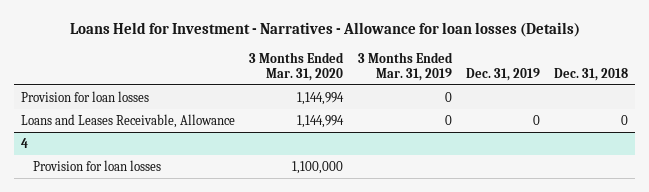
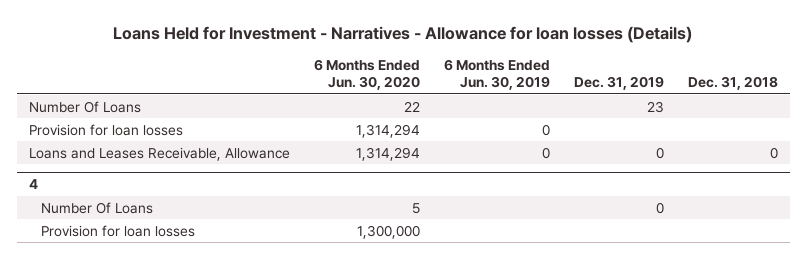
[249,51,345,81] 3 Months Ended Mar. 31, 2020 -> none
[357,51,453,81] 3 Months Ended Mar. 31, 2019 -> none
none -> [313,58,420,90] 6 Months Ended Jun. 30, 2020
none -> [443,58,550,90] 6 Months Ended Jun. 30, 2019
none -> [28,100,141,113] Number Of Loans
none -> [40,201,153,214] Number Of Loans

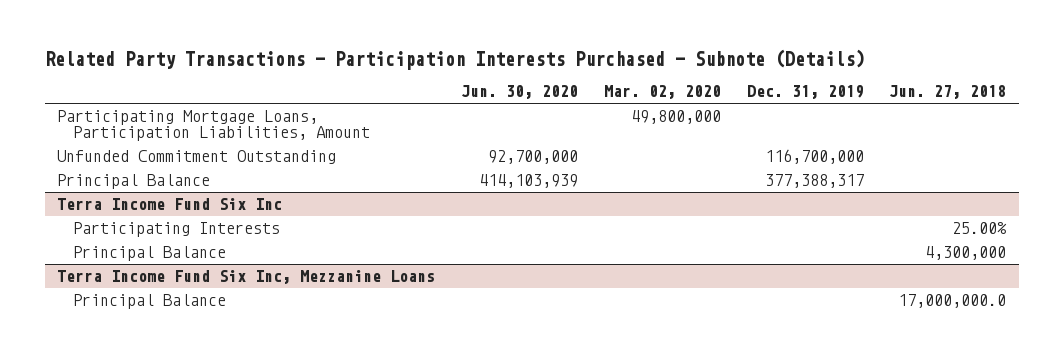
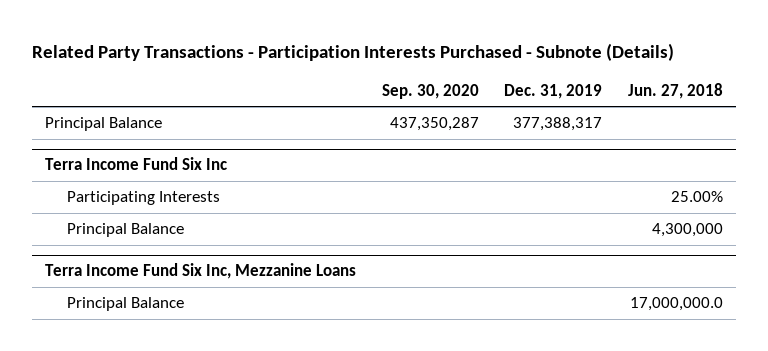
[461,85,579,100] Jun. 30, 2020 -> none
[603,85,721,100] Mar. 02, 2020 -> none
none -> [381,84,479,100] Sep. 30, 2020
[57,110,370,142] Participating Mortgage Loans, Participation Liabilities, Amount -> none
[57,150,337,165] Unfunded Commitment Outstanding -> none

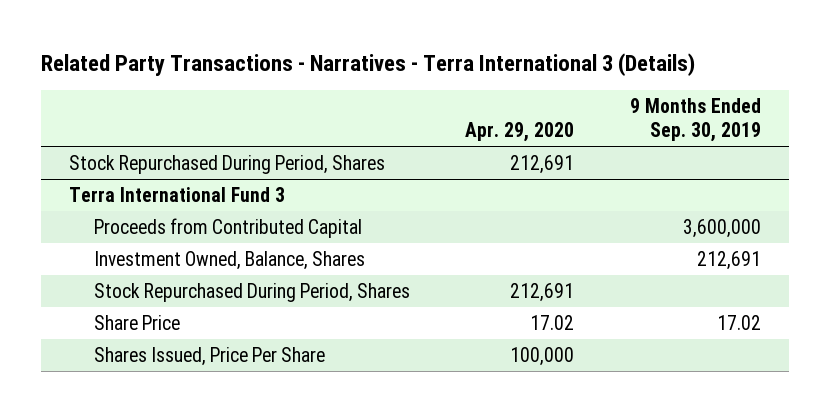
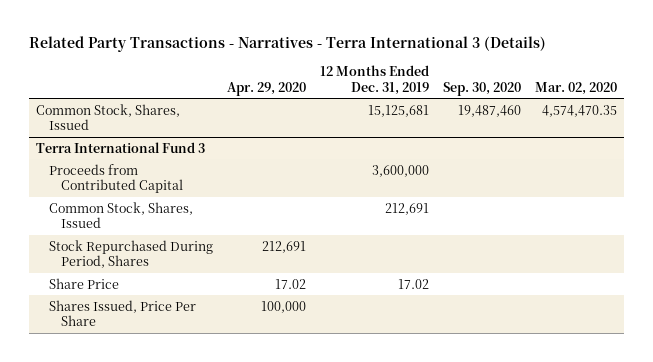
[630,98,762,143] 9 Months Ended Sep. 30, 2019 -> none
none -> [319,65,429,95] 12 Months Ended Dec. 31, 2019
none -> [442,81,521,96] Sep. 30, 2020
none -> [535,81,618,95] Mar. 02, 2020
[68,154,385,174] Stock Repurchased During Period, Shares -> none
none -> [36,103,181,131] Common Stock, Shares, Issued
[93,250,365,270] Investment Owned, Balance, Shares -> none
none -> [48,201,193,229] Common Stock, Shares, Issued

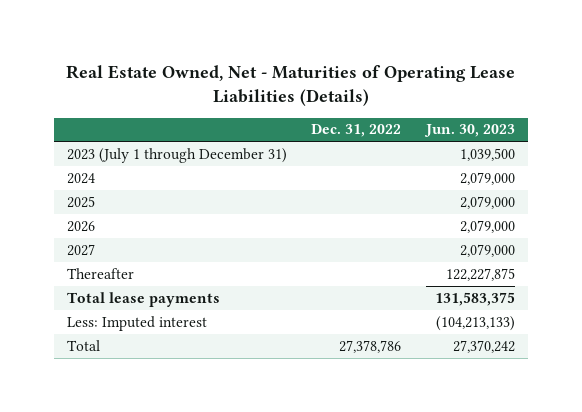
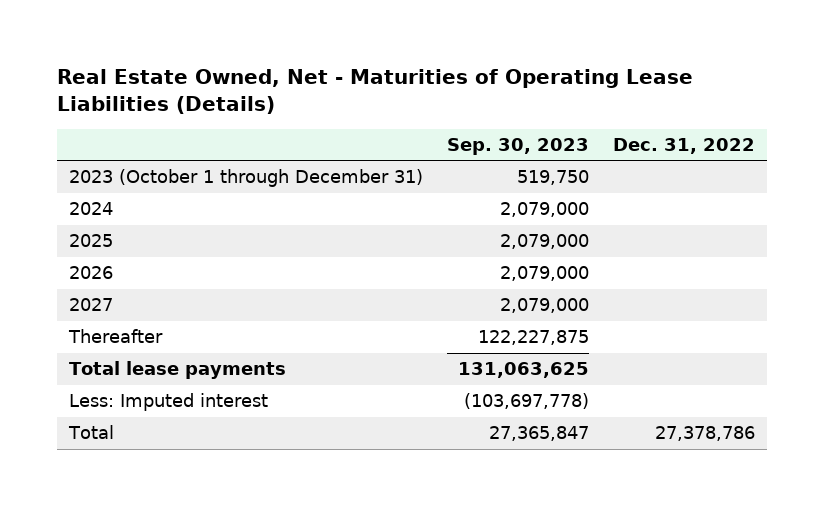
[424,124,516,138] Jun. 30, 2023 -> none
none -> [447,137,590,155] Sep. 30, 2023
[66,147,287,163] 2023 (July 1 through December 31) -> [69,169,424,188] 2023 (October 1 through December 31)

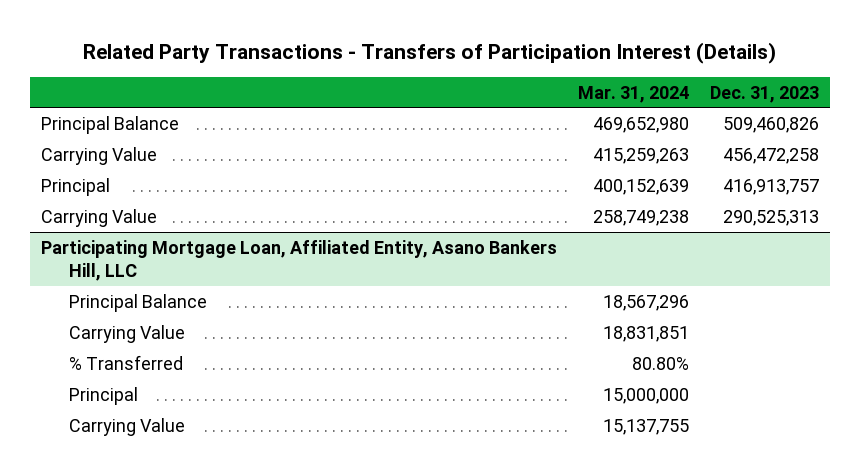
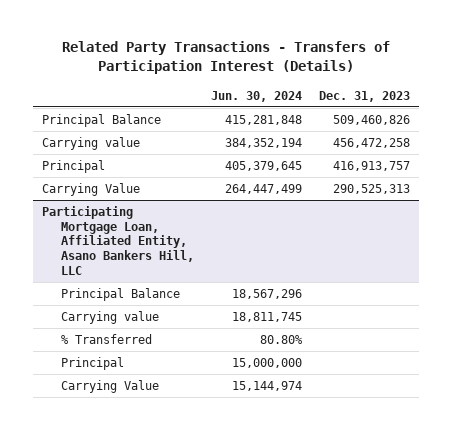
[578,85,690,103] Mar. 31, 2024 -> none
none -> [210,90,302,102] Jun. 30, 2024
[40,146,157,165] Carrying Value -> [41,137,140,151] Carrying value
[69,324,186,343] Carrying Value -> [60,311,159,325] Carrying value

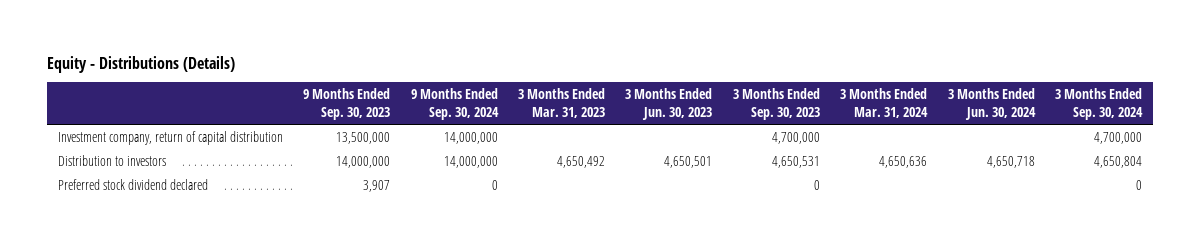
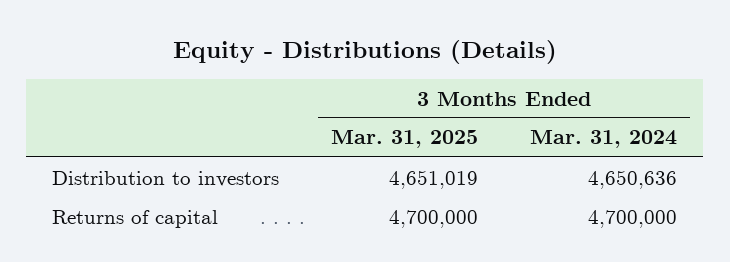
[303,88,391,120] 9 Months Ended Sep. 30, 2023 -> none
[410,88,499,120] 9 Months Ended Sep. 30, 2024 -> none
[518,88,606,118] 3 Months Ended Mar. 31, 2023 -> none
[625,88,713,120] 3 Months Ended Jun. 30, 2023 -> none
[732,88,820,120] 3 Months Ended Sep. 30, 2023 -> none
[947,88,1036,120] 3 Months Ended Jun. 30, 2024 -> none
[1055,88,1144,120] 3 Months Ended Sep. 30, 2024 -> none
none -> [331,130,479,149] Mar. 31, 2025
[57,131,283,146] Investment company, return of capital distribution -> none
[57,179,208,191] Preferred stock dividend declared -> none
none -> [52,209,219,228] Returns of capital

